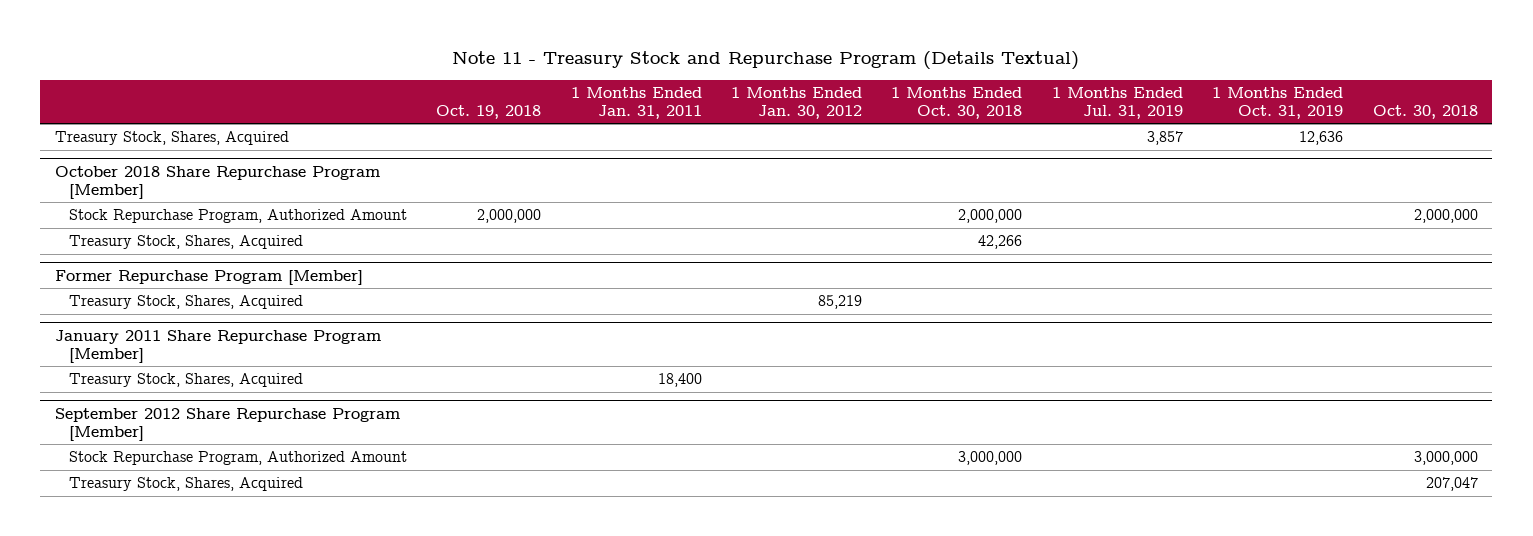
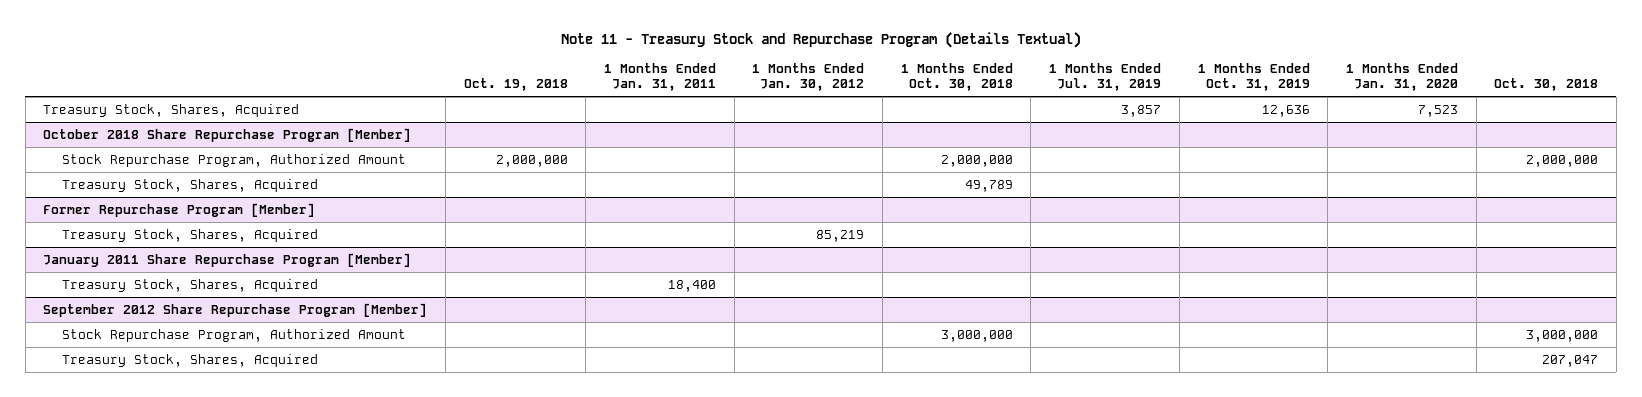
none -> [1345,63,1458,92] 1 Months Ended Jan. 31, 2020
[978,235,1023,250] 42,266 -> [964,179,1013,192] 49,789

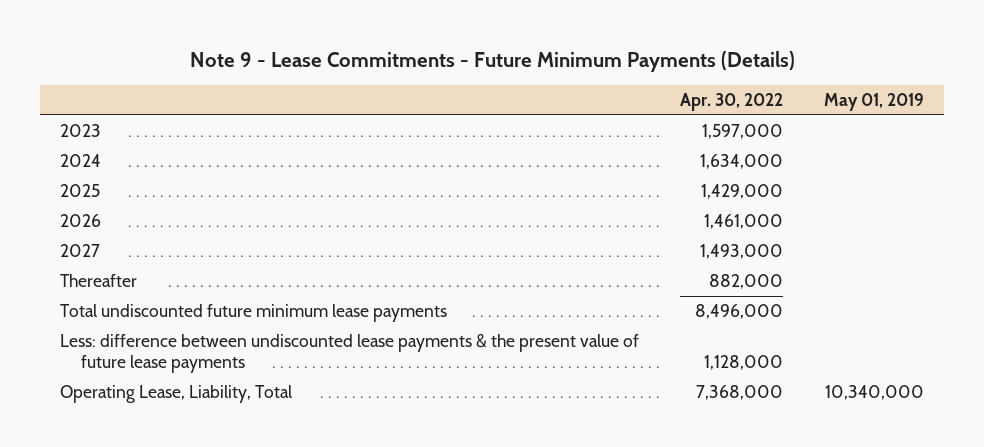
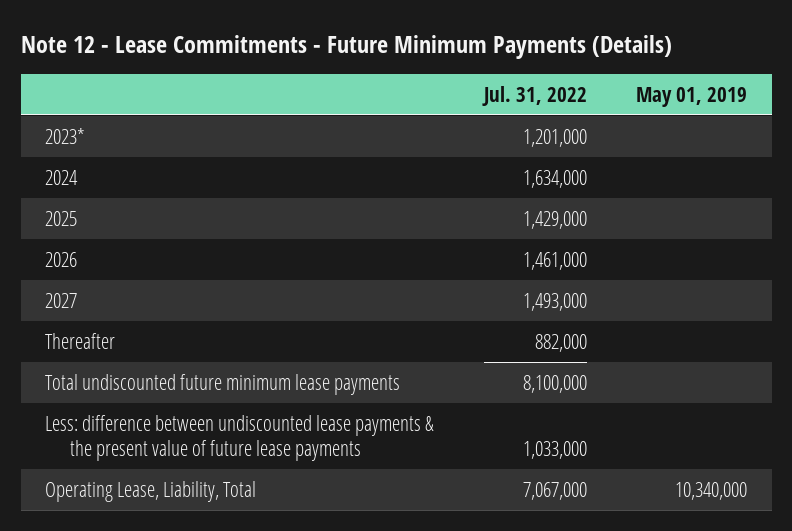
[190,51,796,73] Note 9 - Lease Commitments - Future Minimum Payments (Details) -> [20,34,672,59] Note 12 - Lease Commitments - Future Minimum Payments (Details)
[680,93,784,112] Apr. 30, 2022 -> none
none -> [481,85,587,106] Jul. 31, 2022
[60,124,102,138] 2023 -> [45,127,86,144] 2023*

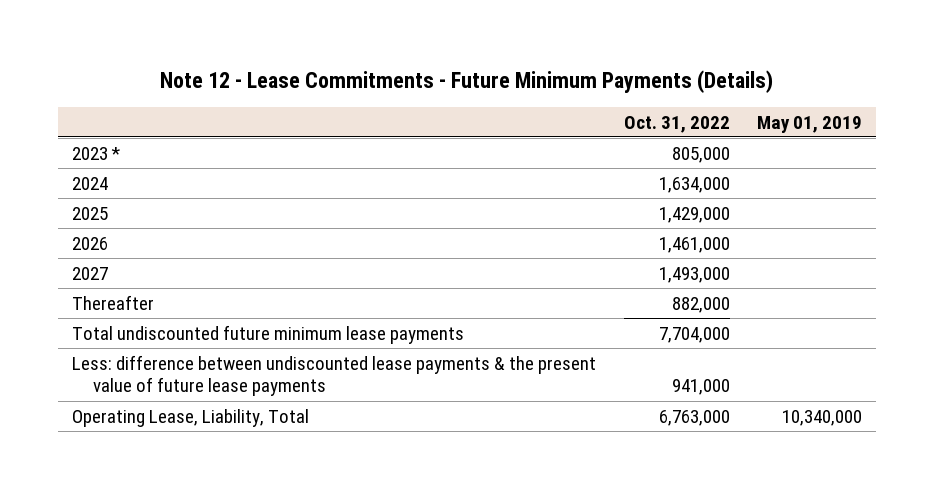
[481,85,587,106] Jul. 31, 2022 -> none
none -> [623,115,730,133] Oct. 31, 2022
[45,127,86,144] 2023* -> [72,146,121,160] 2023 *

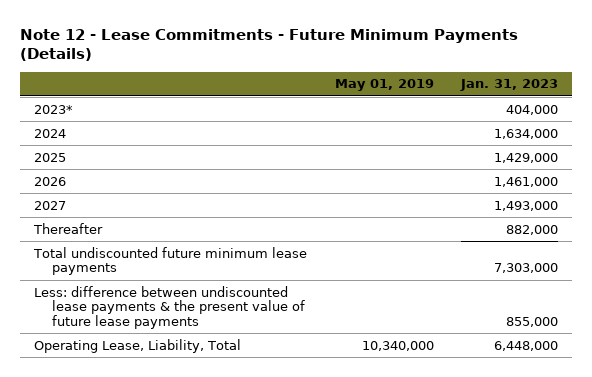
[623,115,730,133] Oct. 31, 2022 -> none
none -> [460,79,559,92] Jan. 31, 2023
[72,146,121,160] 2023 * -> [33,104,73,114] 2023*

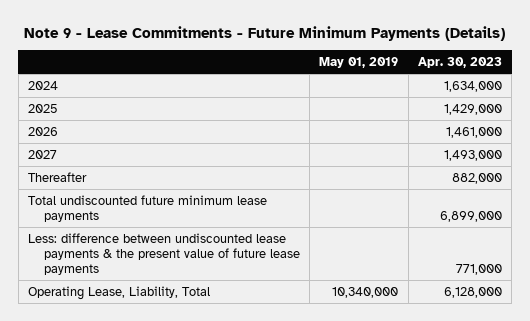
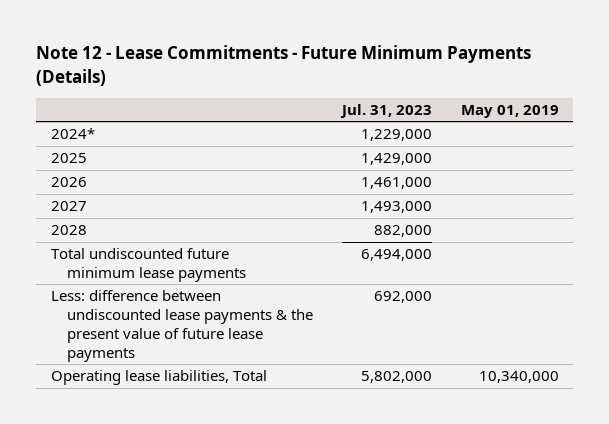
[23,25,505,41] Note 9 - Lease Commitments - Future Minimum Payments (Details) -> [36,45,532,86] Note 12 - Lease Commitments - Future Minimum Payments (Details)
[417,57,502,69] Apr. 30, 2023 -> none
none -> [339,103,432,118] Jul. 31, 2023
[27,80,58,90] 2024 -> [50,128,95,140] 2024*
[27,171,87,182] Thereafter -> none
none -> [50,225,87,236] 2028
[27,285,210,300] Operating Lease, Liability, Total -> [50,370,267,386] Operating lease liabilities, Total

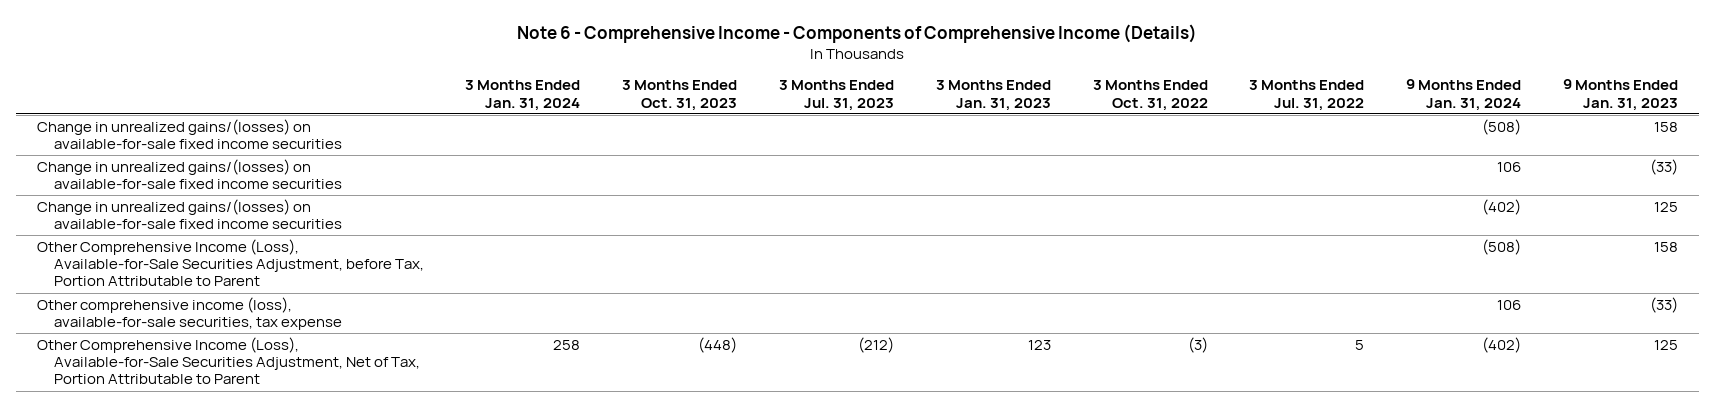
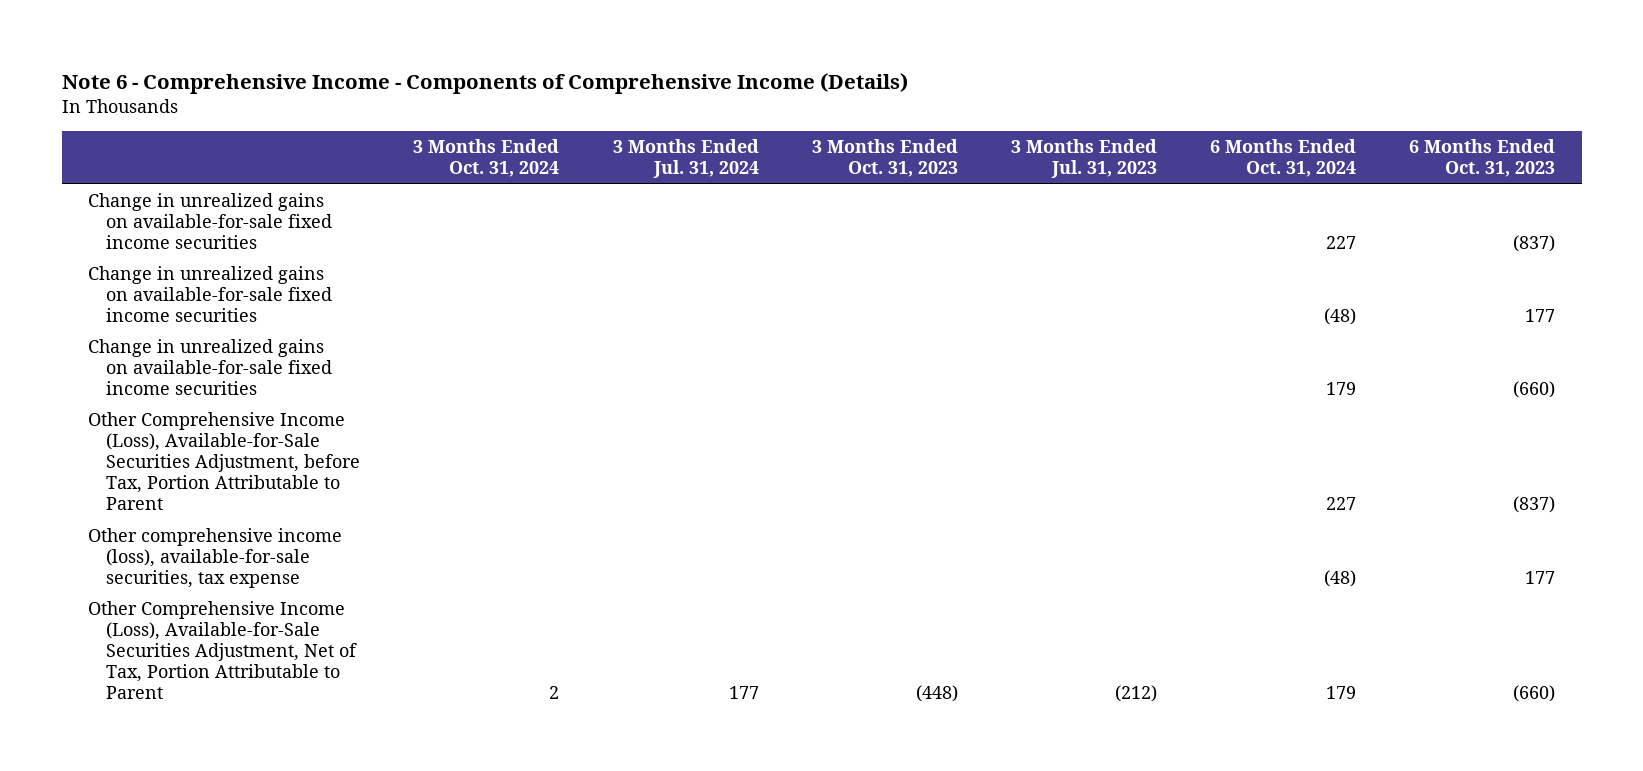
[465,80,581,111] 3 Months Ended Jan. 31, 2024 -> none
[935,80,1051,111] 3 Months Ended Jan. 31, 2023 -> none
[1092,80,1208,111] 3 Months Ended Oct. 31, 2022 -> none
[1249,80,1365,111] 3 Months Ended Jul. 31, 2022 -> none
[1406,79,1522,111] 9 Months Ended Jan. 31, 2024 -> none
[1562,79,1678,111] 9 Months Ended Jan. 31, 2023 -> none
none -> [413,139,560,178] 3 Months Ended Oct. 31, 2024
none -> [612,139,759,179] 3 Months Ended Jul. 31, 2024
none -> [1209,139,1356,178] 6 Months Ended Oct. 31, 2024
none -> [1409,139,1556,178] 6 Months Ended Oct. 31, 2023
[36,119,342,150] Change in unrealized gains/(losses) on available-for-sale fixed income securities -> [88,193,333,250] Change in unrealized gains on available-for-sale fixed income securities
[36,159,342,190] Change in unrealized gains/(losses) on available-for-sale fixed income securities -> [88,266,333,323] Change in unrealized gains on available-for-sale fixed income securities
[36,199,342,230] Change in unrealized gains/(losses) on available-for-sale fixed income securities -> [88,339,333,396] Change in unrealized gains on available-for-sale fixed income securities

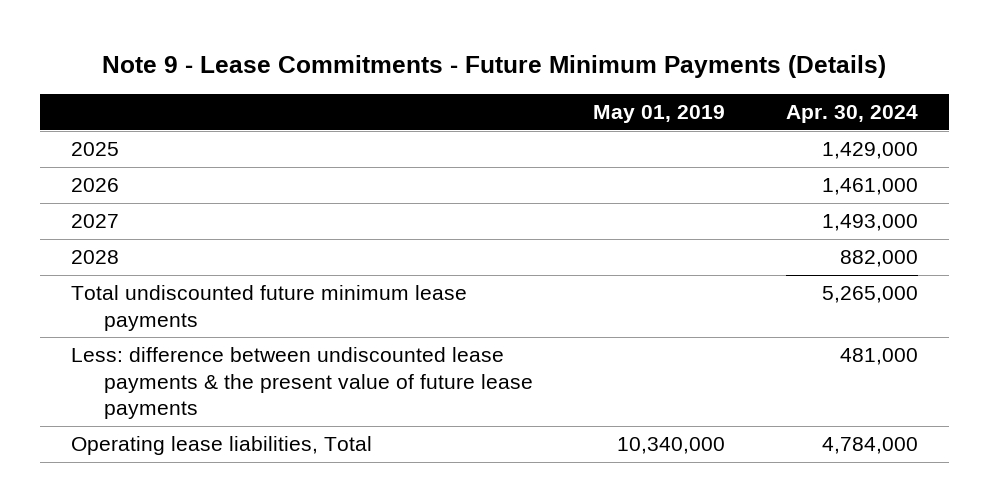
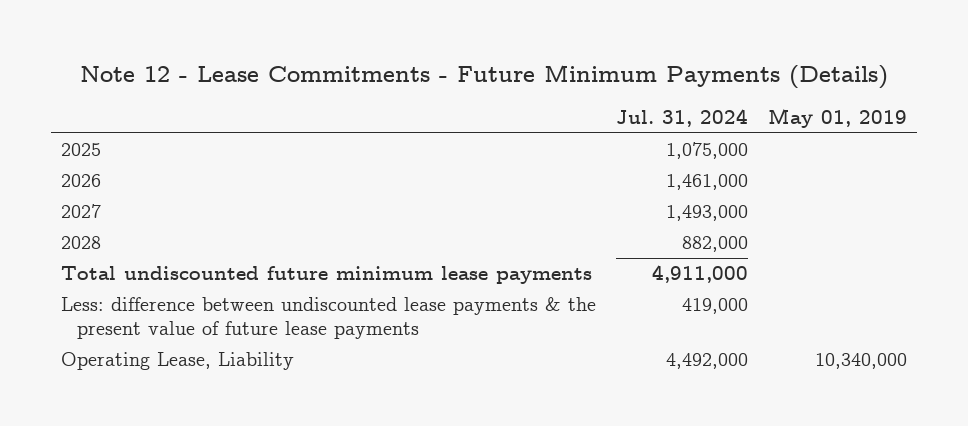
[102,54,887,78] Note 9 - Lease Commitments - Future Minimum Payments (Details) -> [80,64,889,89] Note 12 - Lease Commitments - Future Minimum Payments (Details)
[786,105,919,124] Apr. 30, 2024 -> none
none -> [616,108,749,127] Jul. 31, 2024
[70,436,372,456] Operating lease liabilities, Total -> [61,352,295,371] Operating Lease, Liability

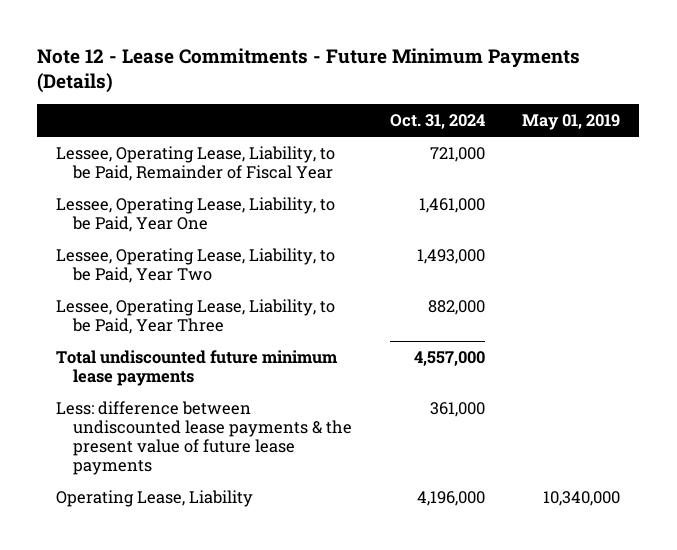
[616,108,749,127] Jul. 31, 2024 -> none
none -> [389,114,485,130] Oct. 31, 2024
[61,143,102,157] 2025 -> [56,145,336,181] Lessee, Operating Lease, Liability, to be Paid, Remainder of Fiscal Year
[61,174,102,188] 2026 -> [56,196,336,232] Lessee, Operating Lease, Liability, to be Paid, Year One
[61,204,102,219] 2027 -> [56,247,336,283] Lessee, Operating Lease, Liability, to be Paid, Year Two
[61,236,102,250] 2028 -> [56,298,336,334] Lessee, Operating Lease, Liability, to be Paid, Year Three

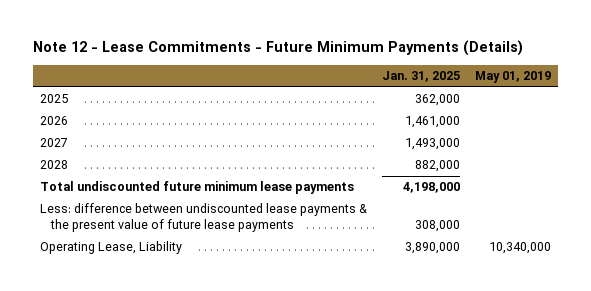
[389,114,485,130] Oct. 31, 2024 -> none
none -> [382,71,461,83] Jan. 31, 2025
[56,145,336,181] Lessee, Operating Lease, Liability, to be Paid, Remainder of Fiscal Year -> [40,94,69,104] 2025
[56,196,336,232] Lessee, Operating Lease, Liability, to be Paid, Year One -> [40,116,69,126] 2026
[56,247,336,283] Lessee, Operating Lease, Liability, to be Paid, Year Two -> [40,138,69,148] 2027
[56,298,336,334] Lessee, Operating Lease, Liability, to be Paid, Year Three -> [40,160,69,170] 2028

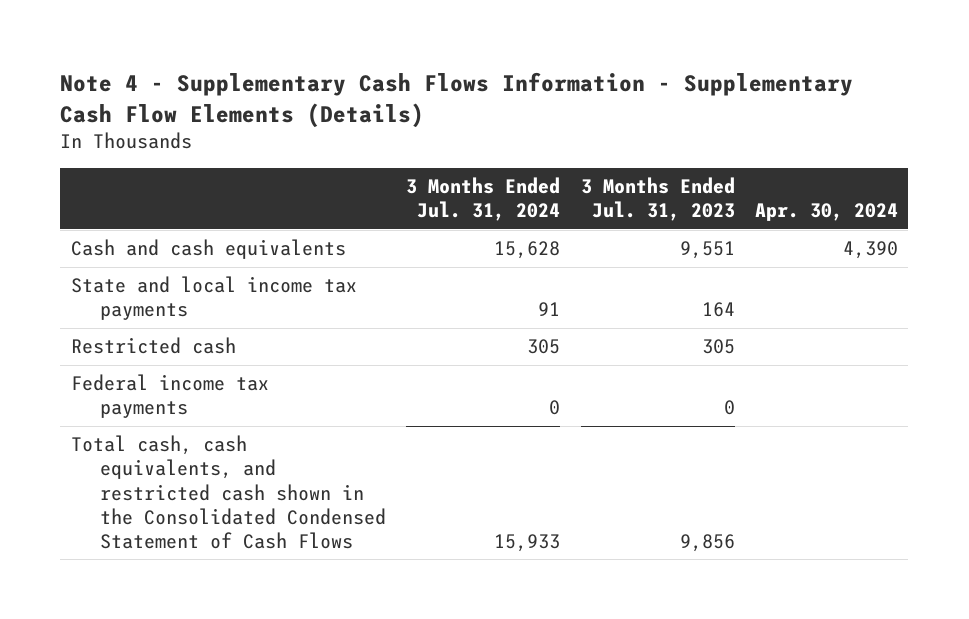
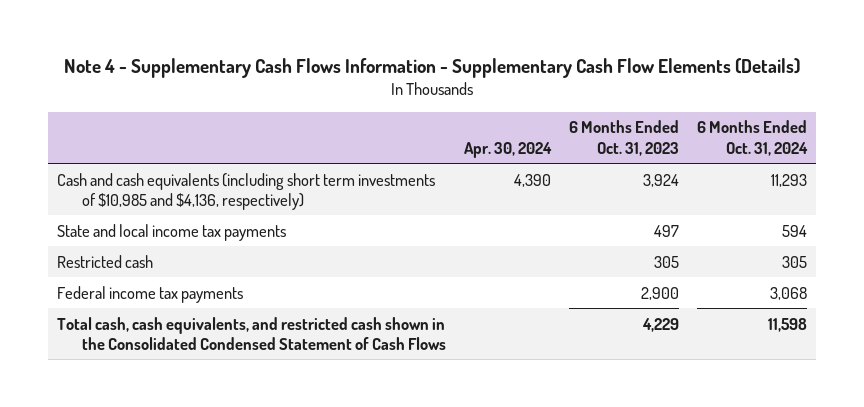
[406,177,561,222] 3 Months Ended Jul. 31, 2024 -> none
[580,177,735,222] 3 Months Ended Jul. 31, 2023 -> none
none -> [569,120,680,156] 6 Months Ended Oct. 31, 2023
none -> [697,120,809,156] 6 Months Ended Oct. 31, 2024
[70,239,346,260] Cash and cash equivalents -> [56,172,435,210] Cash and cash equivalents (including short term investments of $10,985 and $4,136, respectively)

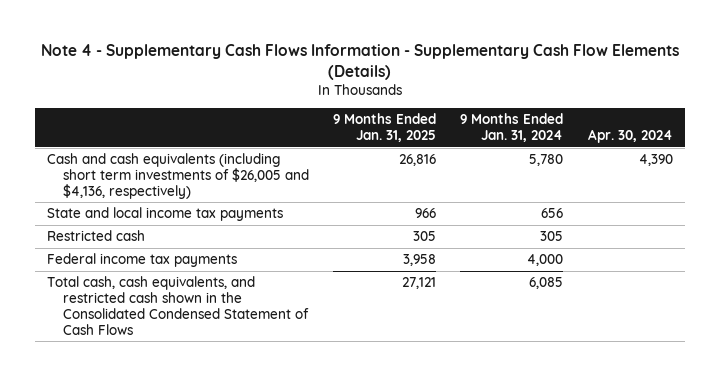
[569,120,680,156] 6 Months Ended Oct. 31, 2023 -> none
[697,120,809,156] 6 Months Ended Oct. 31, 2024 -> none
none -> [333,113,437,142] 9 Months Ended Jan. 31, 2025
none -> [460,113,564,142] 9 Months Ended Jan. 31, 2024
[56,172,435,210] Cash and cash equivalents (including short term investments of $10,985 and $4,136, respectively) -> [47,153,310,199] Cash and cash equivalents (including short term investments of $26,005 and $4,136, respectively)

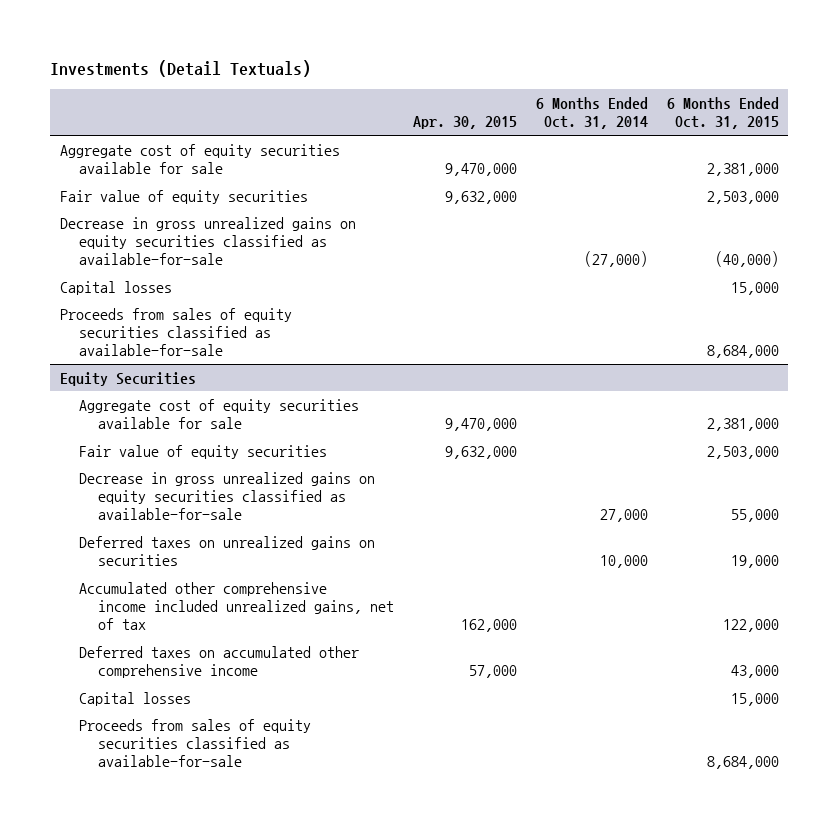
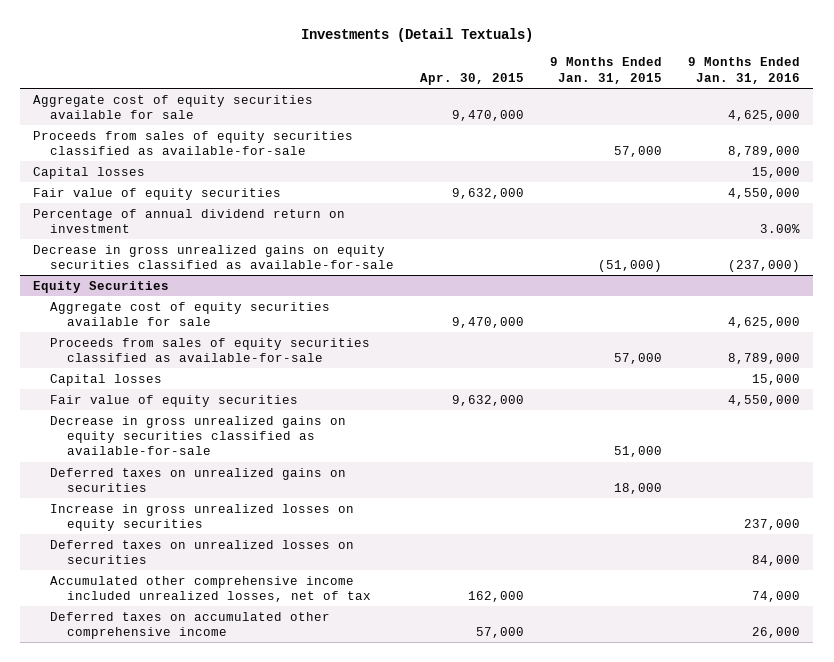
[535,96,648,130] 6 Months Ended Oct. 31, 2014 -> none
[666,96,779,130] 6 Months Ended Oct. 31, 2015 -> none
none -> [550,57,663,84] 9 Months Ended Jan. 31, 2015
none -> [688,57,801,84] 9 Months Ended Jan. 31, 2016
[59,307,292,357] Proceeds from sales of equity securities classified as available-for-sale -> [33,130,354,155] Proceeds from sales of equity securities classified as available-for-sale
[59,280,172,295] Capital losses -> [33,166,146,179] Capital losses
none -> [33,208,346,233] Percentage of annual dividend return on investment
[78,718,311,768] Proceeds from sales of equity securities classified as available-for-sale -> [50,337,371,362] Proceeds from sales of equity securities classified as available-for-sale
[78,691,191,706] Capital losses -> [50,373,163,386] Capital losses
none -> [50,503,355,531] Increase in gross unrealized losses on equity securities
none -> [50,539,355,564] Deferred taxes on unrealized losses on securities
[78,581,395,631] Accumulated other comprehensive income included unrealized gains, net of tax -> [50,575,371,602] Accumulated other comprehensive income included unrealized losses, net of tax

